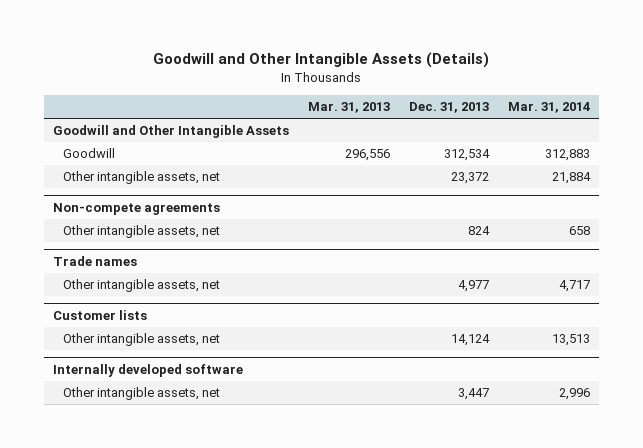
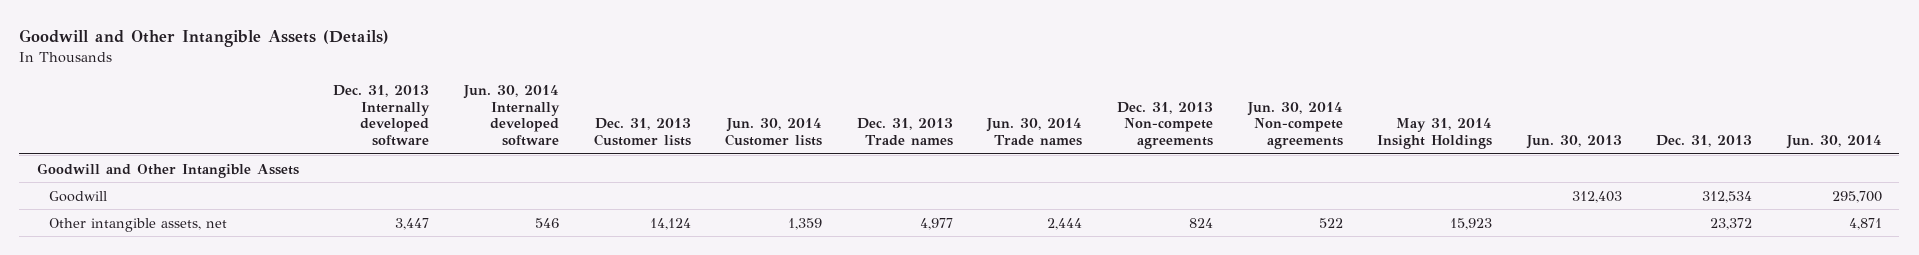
[308,102,391,114] Mar. 31, 2013 -> none
[507,102,590,114] Mar. 31, 2014 -> none
none -> [333,84,431,147] Dec. 31, 2013 Internally developed software
none -> [462,84,560,147] Jun. 30, 2014 Internally developed software
none -> [593,118,691,147] Dec. 31, 2013 Customer lists
none -> [725,118,823,147] Jun. 30, 2014 Customer lists
none -> [856,118,953,147] Dec. 31, 2013 Trade names
none -> [986,118,1083,147] Jun. 30, 2014 Trade names
none -> [1116,101,1213,150] Dec. 31, 2013 Non-compete agreements
none -> [1246,101,1343,150] Jun. 30, 2014 Non-compete agreements
none -> [1377,118,1493,150] May 31, 2014 Insight Holdings
none -> [1525,135,1622,150] Jun. 30, 2013
none -> [1786,135,1883,150] Jun. 30, 2014
[53,202,221,215] Non-compete agreements -> none
[63,225,221,239] Other intangible assets, net -> none
[53,255,138,266] Trade names -> none
[63,279,221,293] Other intangible assets, net -> none
[53,309,148,320] Customer lists -> none
[63,333,221,347] Other intangible assets, net -> none
[53,363,244,377] Internally developed software -> none
[63,387,221,401] Other intangible assets, net -> none

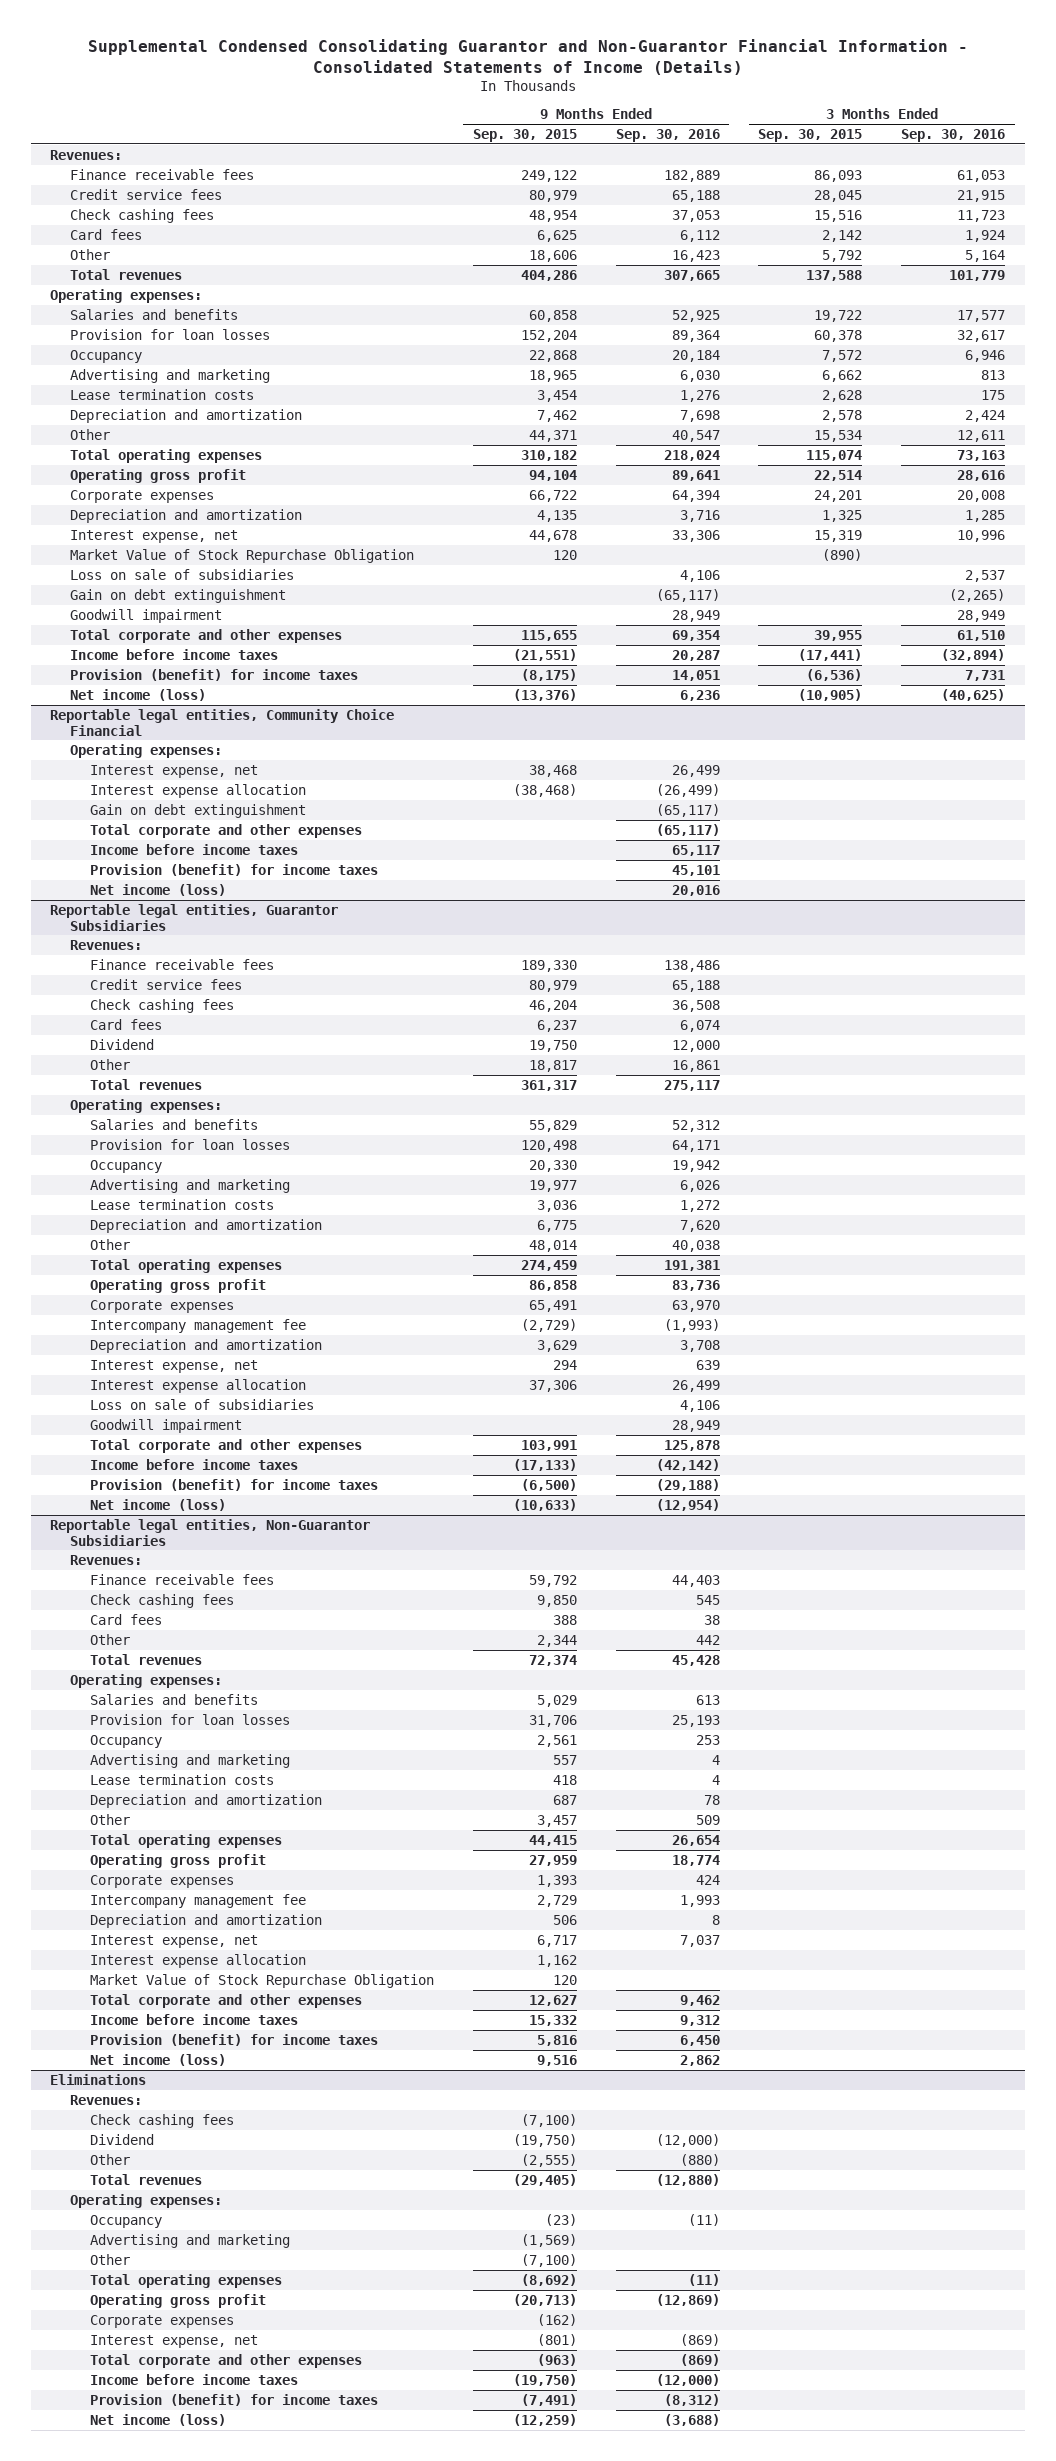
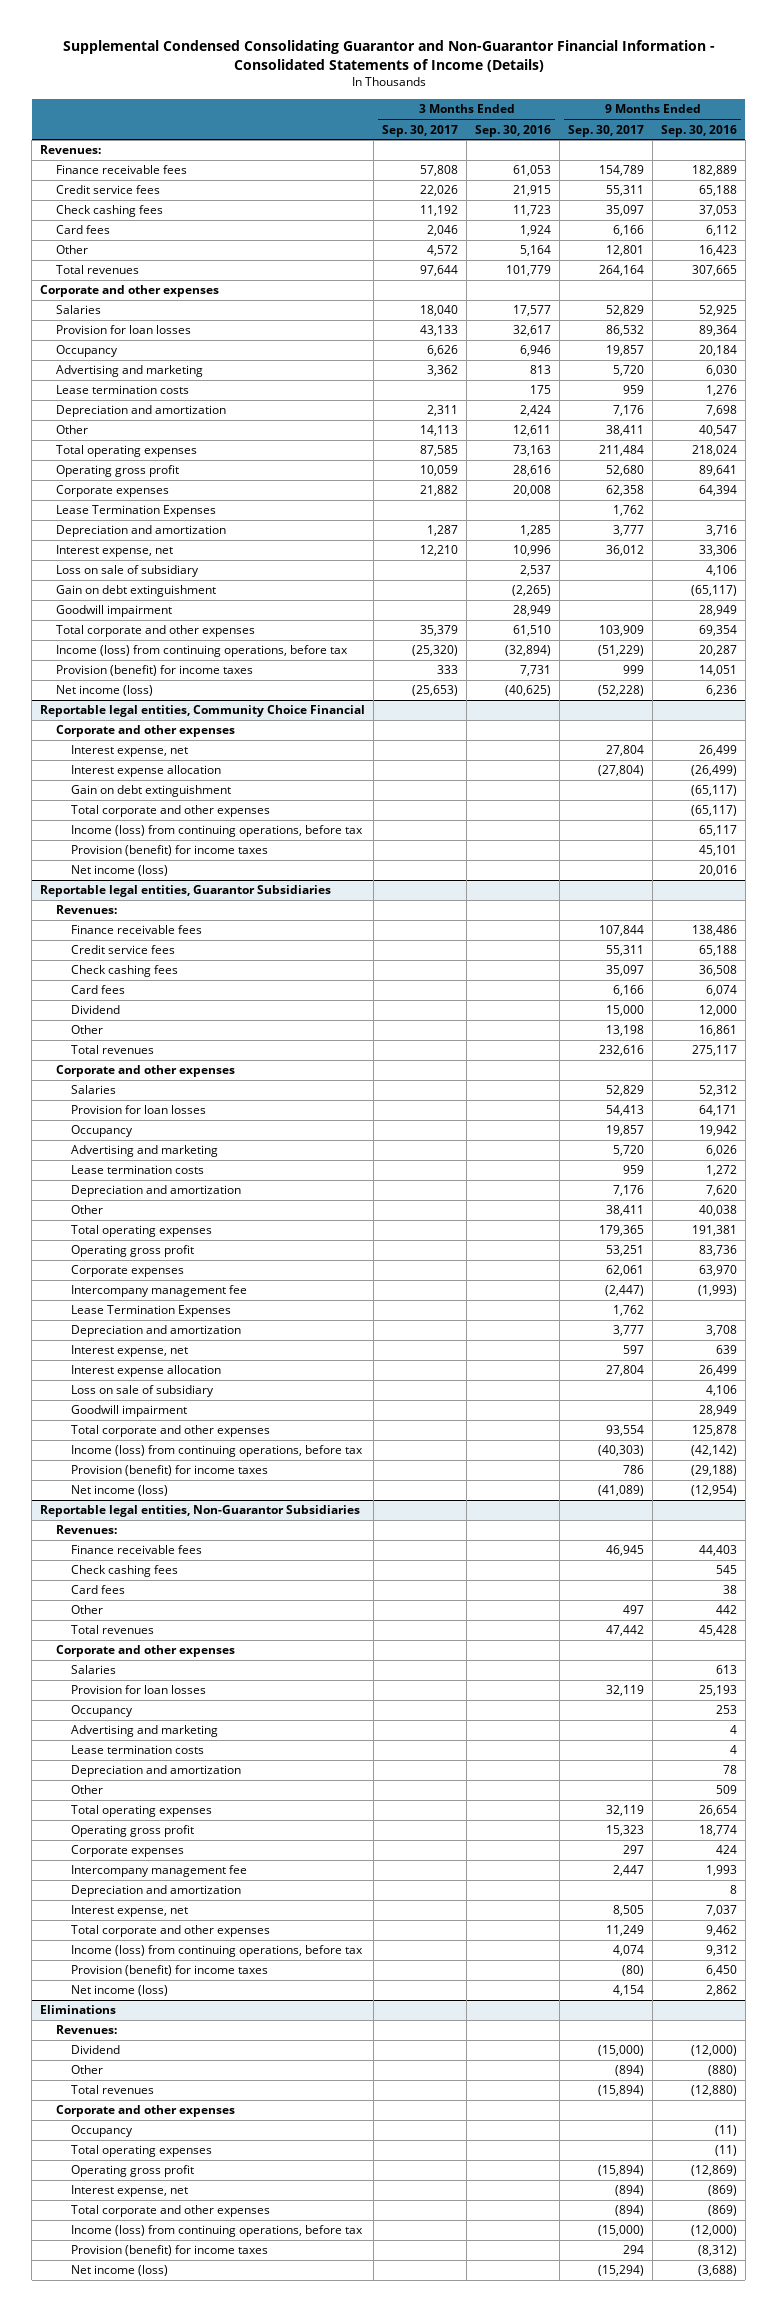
[472,128,577,142] Sep. 30, 2015 -> none
[758,128,863,142] Sep. 30, 2015 -> none
none -> [382,124,459,137] Sep. 30, 2017
none -> [568,124,645,137] Sep. 30, 2017
[50,288,203,303] Operating expenses: -> [40,285,220,298] Corporate and other expenses
[70,308,239,320] Salaries and benefits -> [55,305,101,315] Salaries
none -> [55,505,216,518] Lease Termination Expenses
[70,548,415,563] Market Value of Stock Repurchase Obligation -> none
[70,568,295,580] Loss on sale of subsidiaries -> [55,565,199,578] Loss on sale of subsidiary
[70,648,279,660] Income before income taxes -> [55,645,348,658] Income (loss) from continuing operations, before tax
[70,743,223,758] Operating expenses: -> [55,725,235,738] Corporate and other expenses
[89,843,298,855] Income before income taxes -> [70,825,363,838] Income (loss) from continuing operations, before tax
[70,1098,223,1113] Operating expenses: -> [55,1065,235,1078] Corporate and other expenses
[89,1118,258,1130] Salaries and benefits -> [70,1085,116,1095] Salaries
none -> [70,1305,231,1318] Lease Termination Expenses
[89,1398,314,1410] Loss on sale of subsidiaries -> [70,1385,214,1398] Loss on sale of subsidiary
[89,1458,298,1470] Income before income taxes -> [70,1445,363,1458] Income (loss) from continuing operations, before tax
[70,1673,223,1688] Operating expenses: -> [55,1645,235,1658] Corporate and other expenses
[89,1693,258,1705] Salaries and benefits -> [70,1665,116,1675] Salaries
[89,1953,306,1968] Interest expense allocation -> none
[89,1973,434,1988] Market Value of Stock Repurchase Obligation -> none
[89,2013,298,2025] Income before income taxes -> [70,1945,363,1958] Income (loss) from continuing operations, before tax
[89,2113,234,2128] Check cashing fees -> none
[70,2193,223,2208] Operating expenses: -> [55,2105,235,2118] Corporate and other expenses
[89,2233,290,2248] Advertising and marketing -> none
[89,2253,130,2265] Other -> none
[89,2314,234,2328] Corporate expenses -> none
[89,2373,298,2385] Income before income taxes -> [70,2225,363,2238] Income (loss) from continuing operations, before tax

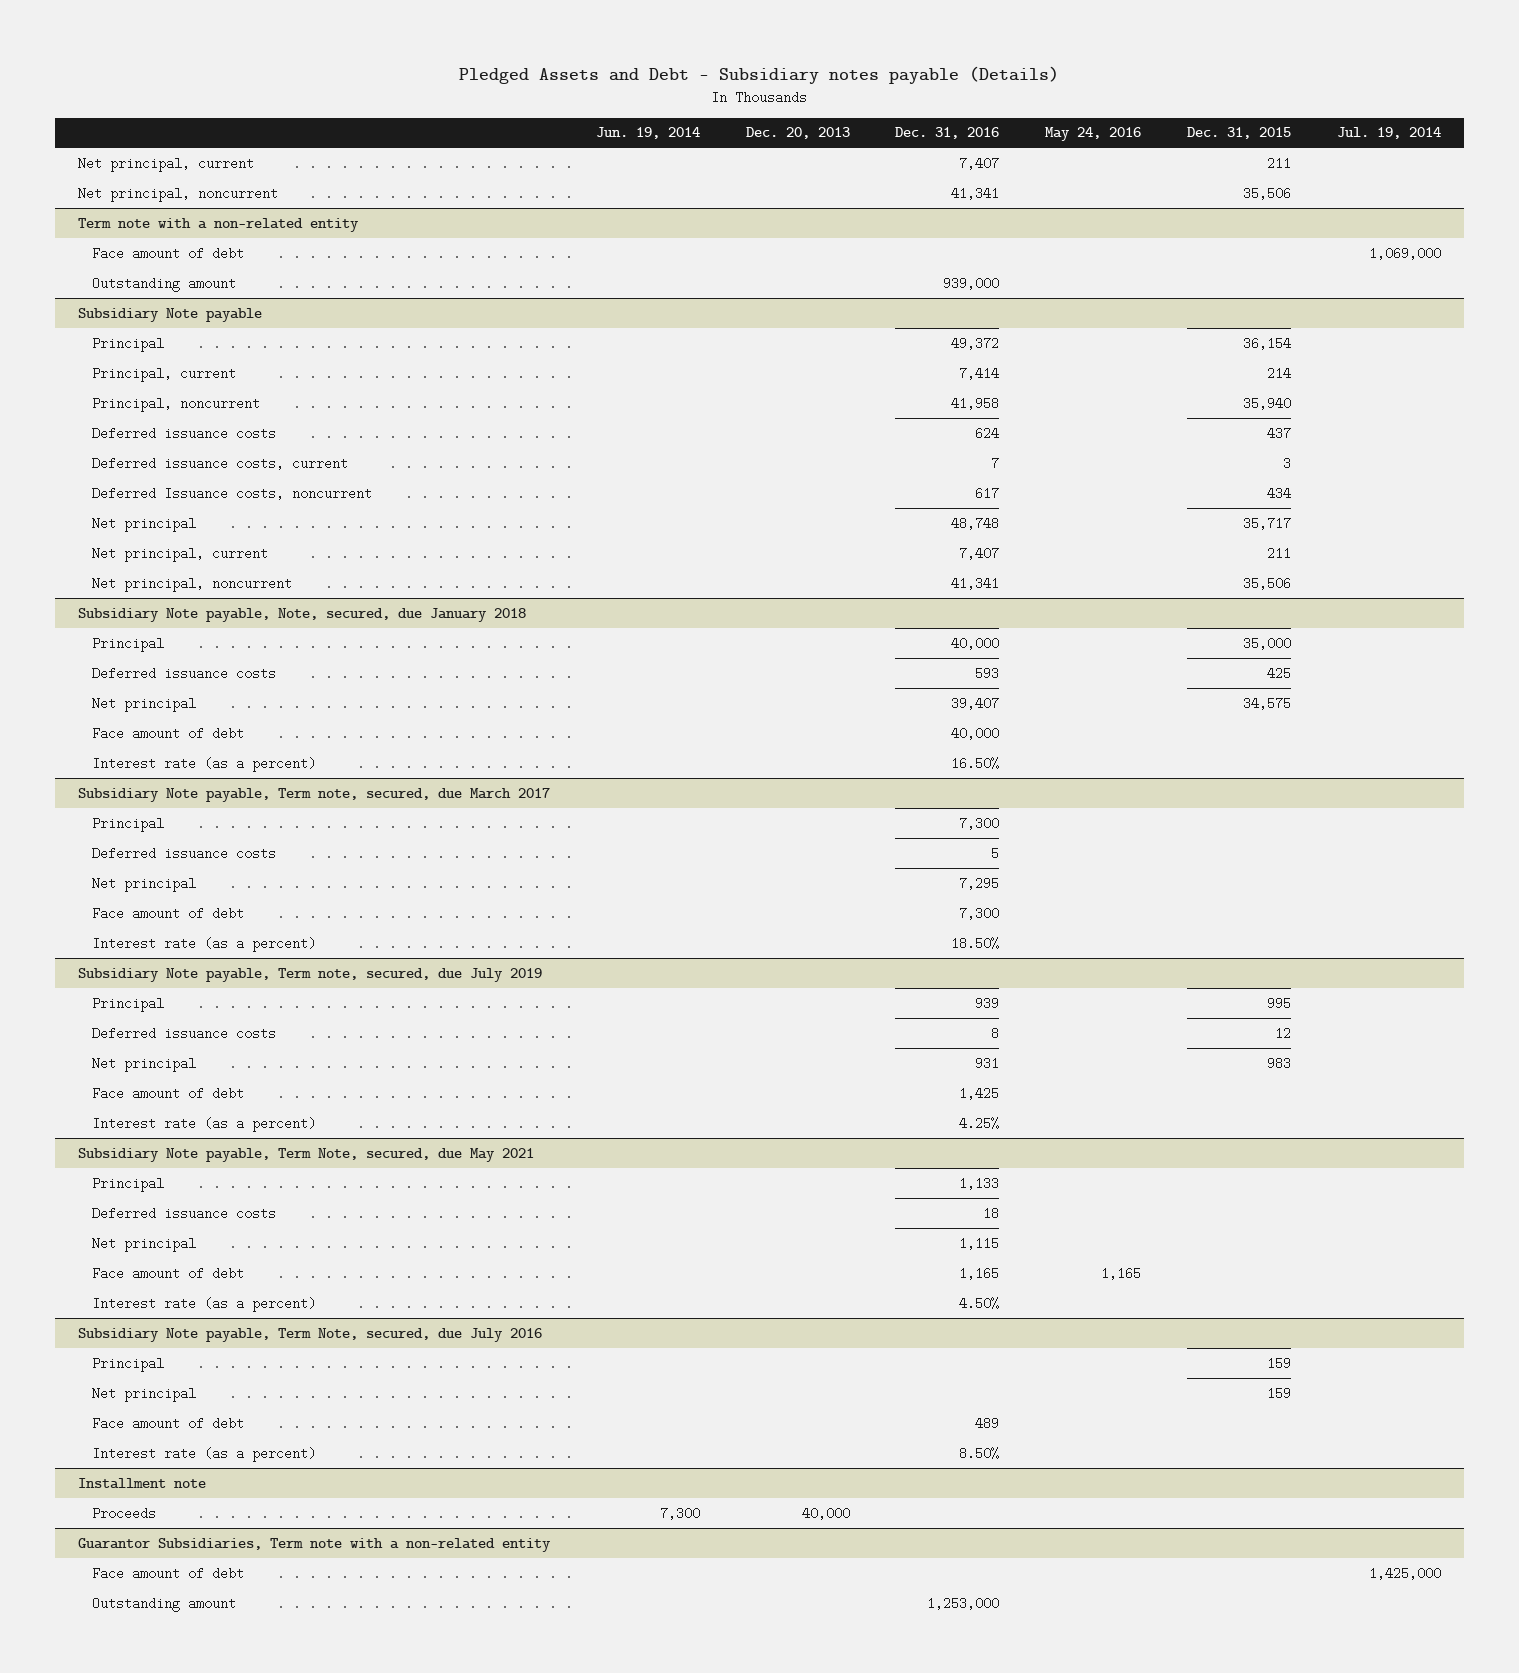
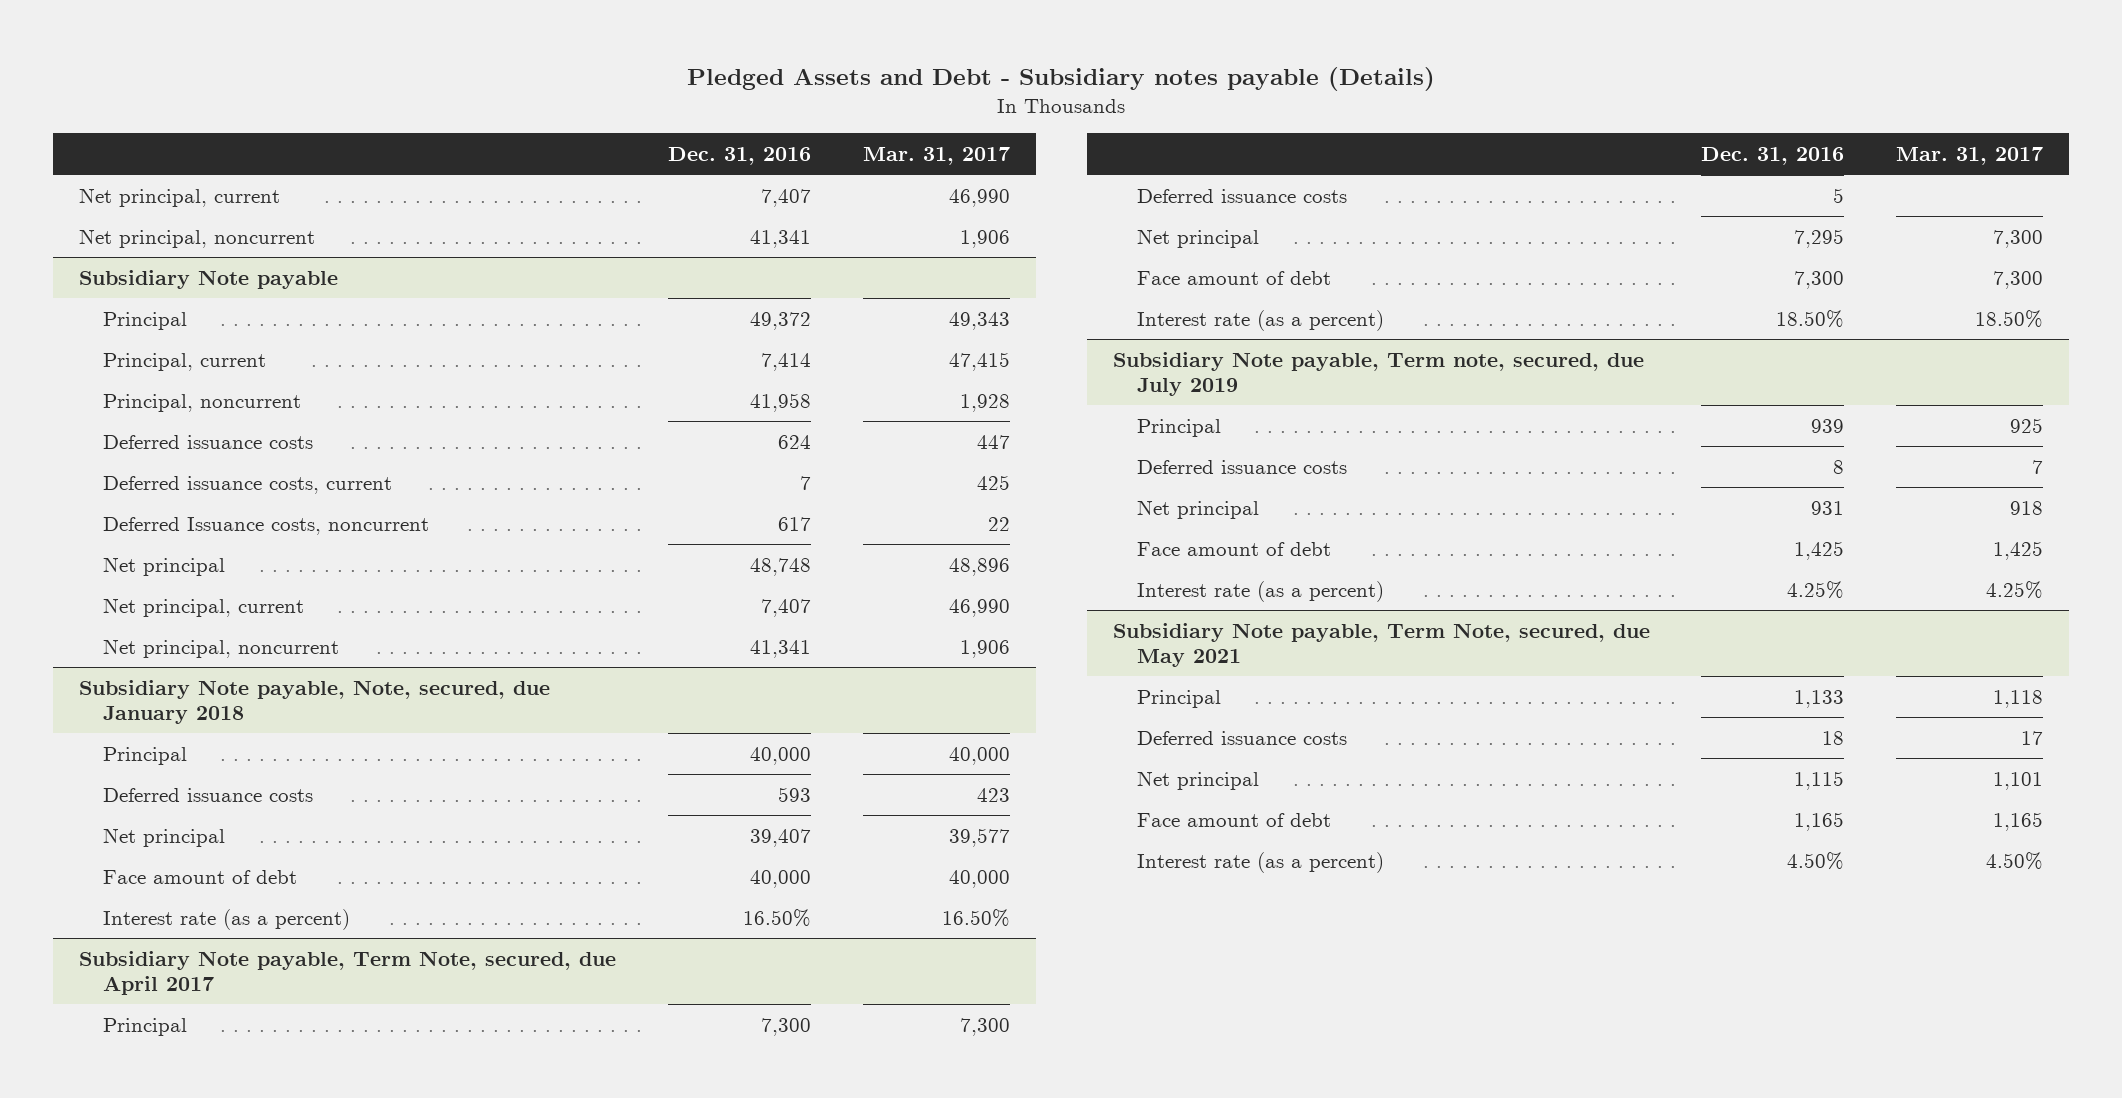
[595,127,700,140] Jun. 19, 2014 -> none
[745,127,850,140] Dec. 20, 2013 -> none
[1045,127,1142,142] May 24, 2016 -> none
[1187,127,1292,140] Dec. 31, 2015 -> none
[1336,127,1441,140] Jul. 19, 2014 -> none
none -> [862,146,1010,165] Mar. 31, 2017
[77,217,359,232] Term note with a non-related entity -> none
[91,246,244,260] Face amount of debt -> none
[91,276,236,292] Outstanding amount -> none
[77,787,550,802] Subsidiary Note payable, Term note, secured, due March 2017 -> [79,950,617,995] Subsidiary Note payable, Term Note, secured, due April 2017
[77,1327,542,1342] Subsidiary Note payable, Term Note, secured, due July 2016 -> none
[91,1356,164,1372] Principal -> none
[91,1386,196,1402] Net principal -> none
[91,1416,244,1430] Face amount of debt -> none
[91,1446,316,1462] Interest rate (as a percent) -> none
[77,1477,206,1489] Installment note -> none
[91,1506,156,1520] Proceeds -> none
[77,1537,551,1552] Guarantor Subsidiaries, Term note with a non-related entity -> none
[91,1566,244,1580] Face amount of debt -> none
[91,1596,236,1612] Outstanding amount -> none

